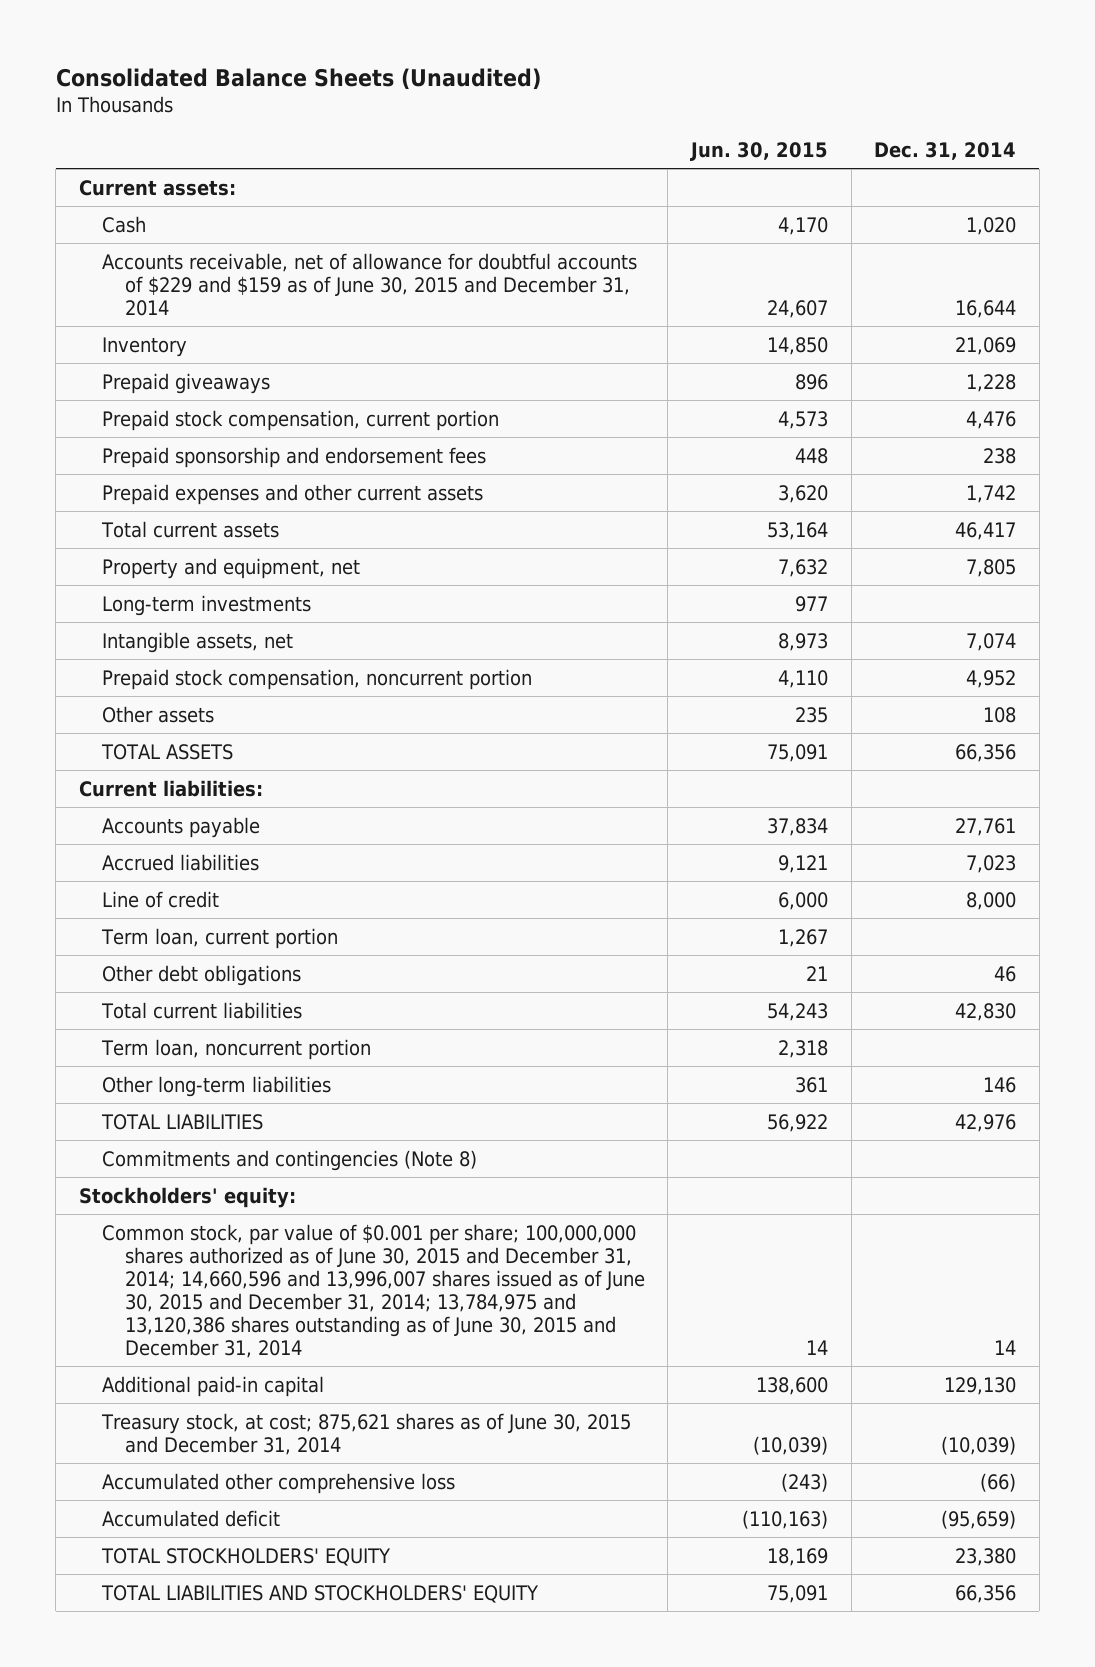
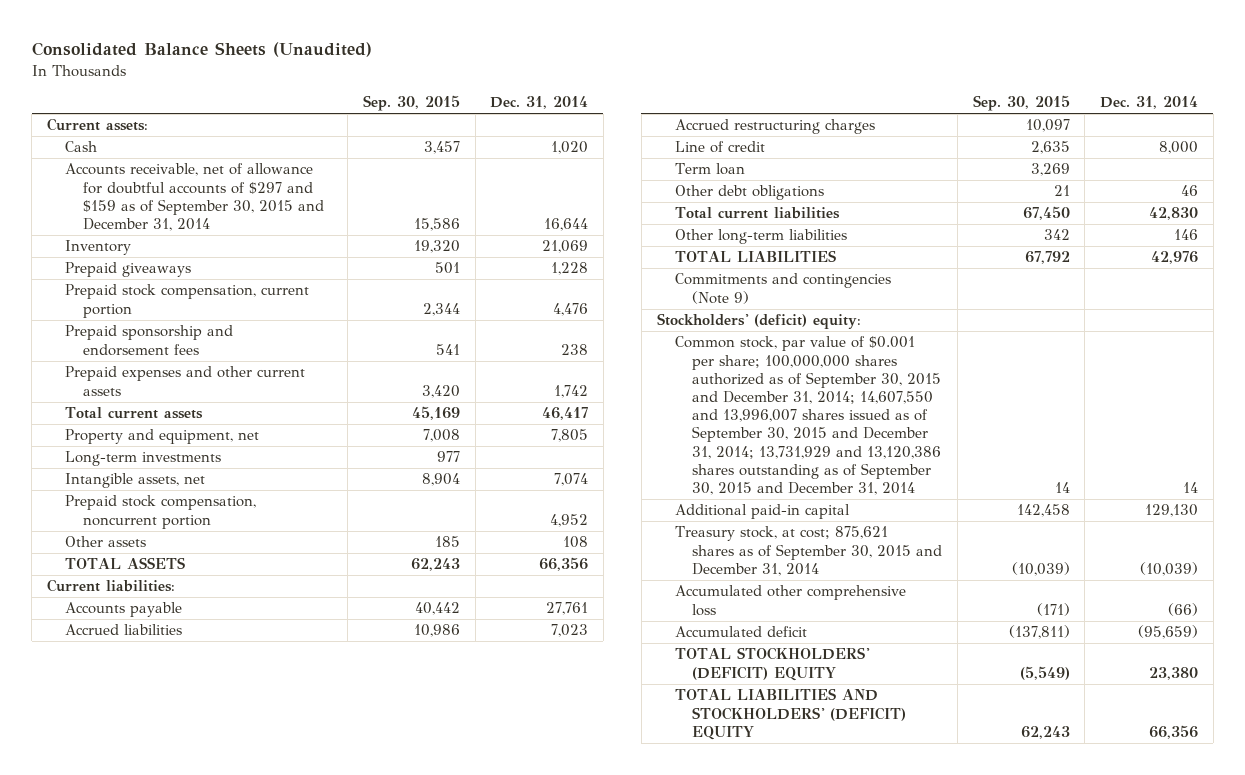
[689,141,828,161] Jun. 30, 2015 -> none
none -> [362,95,460,112] Sep. 30, 2015
[101,252,637,316] Accounts receivable, net of allowance for doubtful accounts of $229 and $159 as of June 30, 2015 and December 31, 2014 -> [64,163,324,231] Accounts receivable, net of allowance for doubtful accounts of $297 and $159 as of September 30, 2015 and December 31, 2014
none -> [674,119,875,135] Accrued restructuring charges
[100,927,338,949] Term loan, current portion -> [674,163,745,176] Term loan
[100,1038,371,1060] Term loan, noncurrent portion -> none
[101,1149,477,1171] Commitments and contingencies (Note 8) -> [674,273,891,304] Commitments and contingencies (Note 9)
[78,1186,296,1208] Stockholders' equity: -> [656,313,861,330] Stockholders' (deficit) equity:
[101,1223,645,1358] Common stock, par value of $0.001 per share; 100,000,000 shares authorized as of June 30, 2015 and December 31, 2014; 14,660,596 and 13,996,007 shares issued as of June 30, 2015 and December 31, 2014; 13,784,975 and 13,120,386 shares outstanding as of June 30, 2015 and December 31, 2014 -> [674,336,942,495] Common stock, par value of $0.001 per share; 100,000,000 shares authorized as of September 30, 2015 and December 31, 2014; 14,607,550 and 13,996,007 shares issued as of September 30, 2015 and December 31, 2014; 13,731,929 and 13,120,386 shares outstanding as of September 30, 2015 and December 31, 2014
[100,1412,631,1455] Treasury stock, at cost; 875,621 shares as of June 30, 2015 and December 31, 2014 -> [674,526,943,576] Treasury stock, at cost; 875,621 shares as of September 30, 2015 and December 31, 2014
[100,1547,391,1566] TOTAL STOCKHOLDERS' EQUITY -> [674,647,870,681] TOTAL STOCKHOLDERS' (DEFICIT) EQUITY
[100,1584,539,1603] TOTAL LIABILITIES AND STOCKHOLDERS' EQUITY -> [674,688,907,740] TOTAL LIABILITIES AND STOCKHOLDERS' (DEFICIT) EQUITY

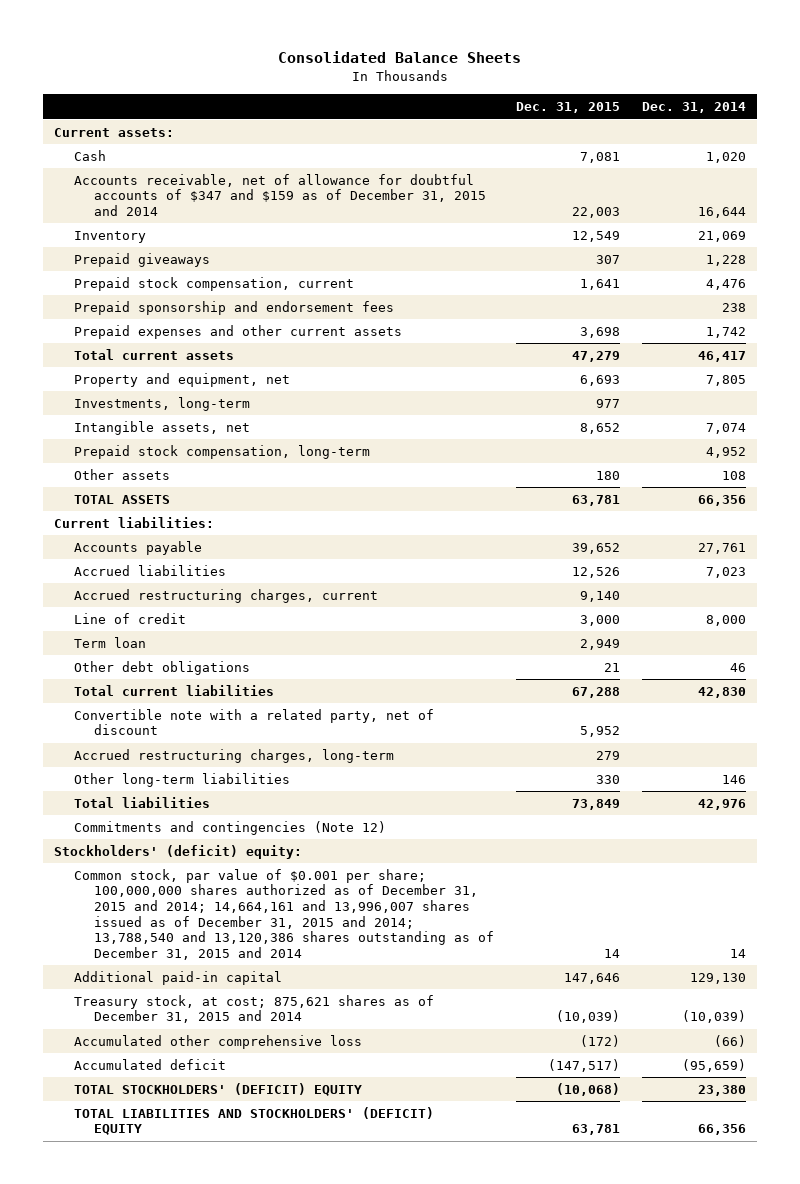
[31,42,372,58] Consolidated Balance Sheets (Unaudited) -> [278,51,522,64] Consolidated Balance Sheets
[362,95,460,112] Sep. 30, 2015 -> none
none -> [516,102,621,114] Dec. 31, 2015
[64,163,324,231] Accounts receivable, net of allowance for doubtful accounts of $297 and $159 as of September 30, 2015 and December 31, 2014 -> [73,173,486,217] Accounts receivable, net of allowance for doubtful accounts of $347 and $159 as of December 31, 2015 and 2014
[64,284,309,318] Prepaid stock compensation, current portion -> [73,276,354,291] Prepaid stock compensation, current
[64,451,221,467] Long-term investments -> [73,396,250,411] Investments, long-term
[64,495,256,529] Prepaid stock compensation, noncurrent portion -> [73,444,370,459] Prepaid stock compensation, long-term
[674,119,875,135] Accrued restructuring charges -> [73,588,378,603] Accrued restructuring charges, current
none -> [73,708,434,736] Convertible note with a related party, net of discount
none -> [73,748,394,763] Accrued restructuring charges, long-term
[674,250,836,263] TOTAL LIABILITIES -> [73,796,210,808] Total liabilities
[674,273,891,304] Commitments and contingencies (Note 9) -> [73,820,386,835] Commitments and contingencies (Note 12)
[674,336,942,495] Common stock, par value of $0.001 per share; 100,000,000 shares authorized as of September 30, 2015 and December 31, 2014; 14,607,550 and 13,996,007 shares issued as of September 30, 2015 and December 31, 2014; 13,731,929 and 13,120,386 shares outstanding as of September 30, 2015 and December 31, 2014 -> [73,868,494,960] Common stock, par value of $0.001 per share; 100,000,000 shares authorized as of December 31, 2015 and 2014; 14,664,161 and 13,996,007 shares issued as of December 31, 2015 and 2014; 13,788,540 and 13,120,386 shares outstanding as of December 31, 2015 and 2014
[674,526,943,576] Treasury stock, at cost; 875,621 shares as of September 30, 2015 and December 31, 2014 -> [73,994,434,1024] Treasury stock, at cost; 875,621 shares as of December 31, 2015 and 2014

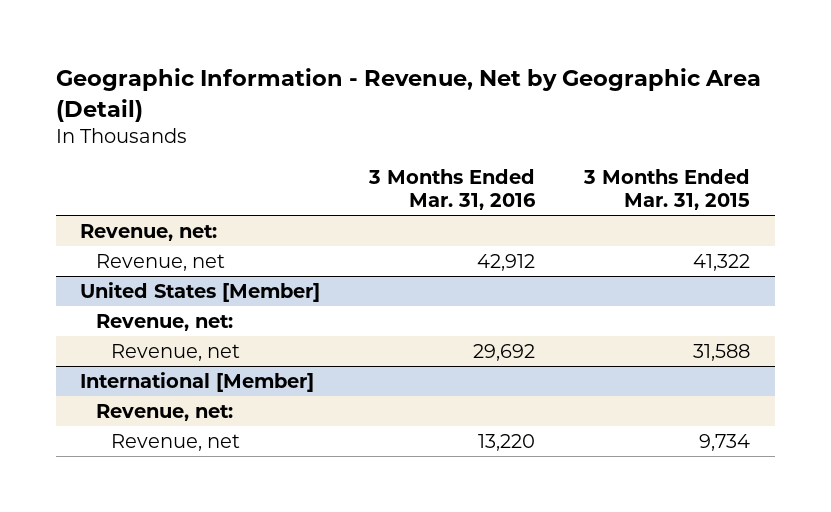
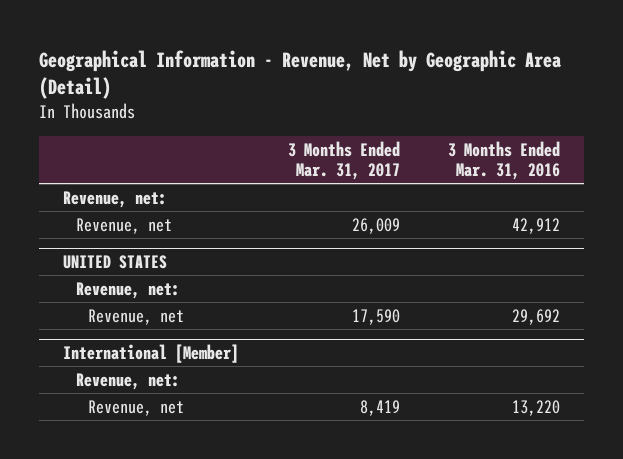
[55,68,761,122] Geographic Information - Revenue, Net by Geographic Area (Detail) -> [38,49,562,100] Geographical Information - Revenue, Net by Geographic Area (Detail)
[583,169,751,211] 3 Months Ended Mar. 31, 2015 -> none
none -> [287,140,400,181] 3 Months Ended Mar. 31, 2017
[80,281,321,302] United States [Member] -> [63,254,168,269] UNITED STATES

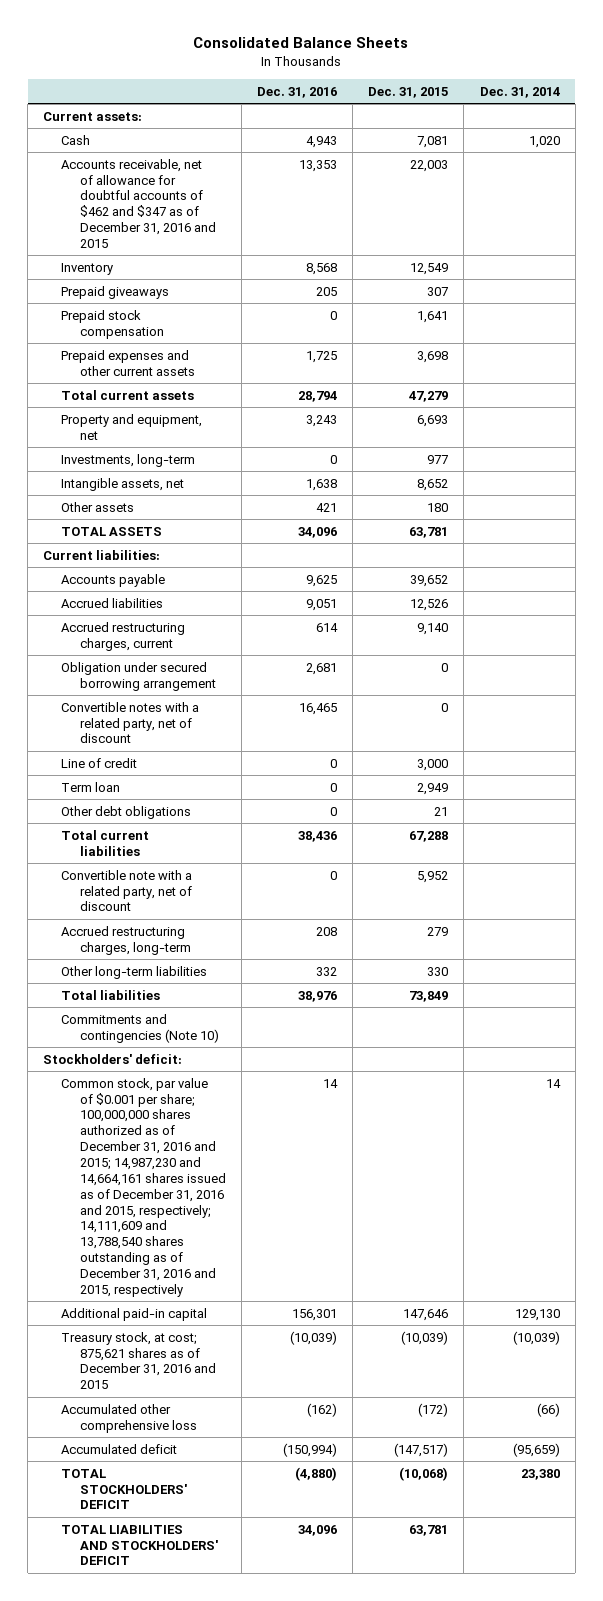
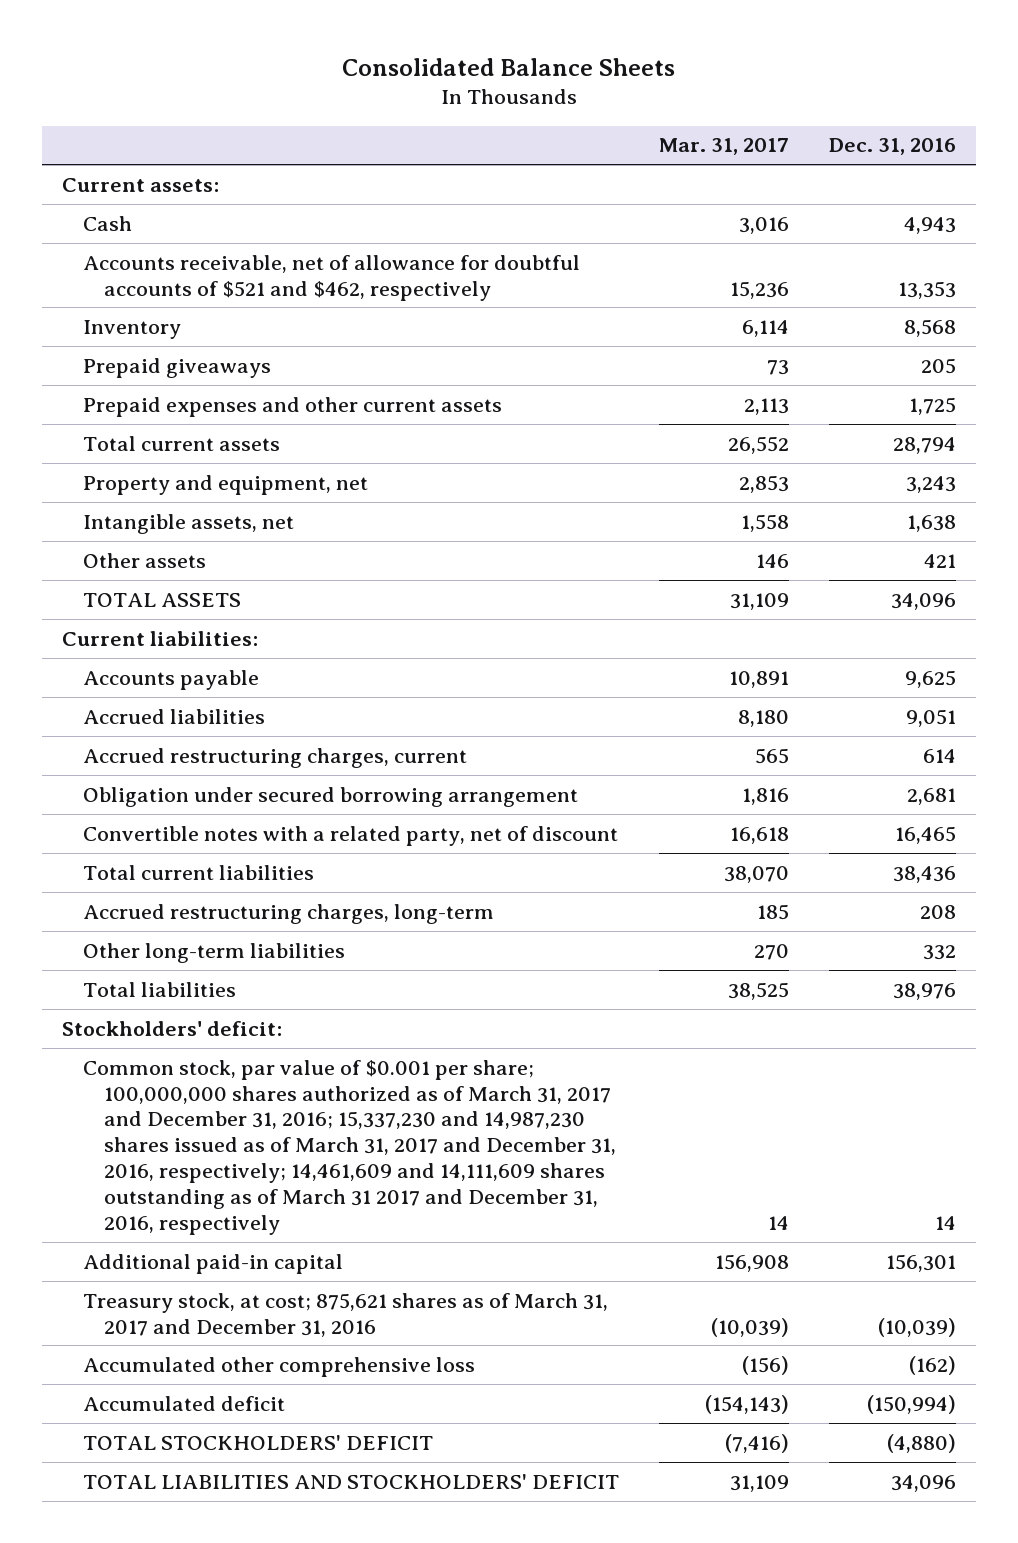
[368,86,449,98] Dec. 31, 2015 -> none
[479,86,560,98] Dec. 31, 2014 -> none
none -> [659,138,790,156] Mar. 31, 2017
[61,158,216,248] Accounts receivable, net of allowance for doubtful accounts of $462 and $347 as of December 31, 2016 and 2015 -> [83,254,581,301] Accounts receivable, net of allowance for doubtful accounts of $521 and $462, respectively
[61,309,164,339] Prepaid stock compensation -> none
[61,453,196,467] Investments, long-term -> none
[61,757,138,768] Line of credit -> none
[61,781,121,792] Term loan -> none
[61,805,192,819] Other debt obligations -> none
[61,869,193,912] Convertible note with a related party, net of discount -> none
[61,1013,219,1043] Commitments and contingencies (Note 10) -> none
[61,1077,226,1297] Common stock, par value of $0.001 per share; 100,000,000 shares authorized as of December 31, 2016 and 2015; 14,987,230 and 14,664,161 shares issued as of December 31, 2016 and 2015, respectively; 14,111,609 and 13,788,540 shares outstanding as of December 31, 2016 and 2015, respectively -> [83,1059,617,1236] Common stock, par value of $0.001 per share; 100,000,000 shares authorized as of March 31, 2017 and December 31, 2016; 15,337,230 and 14,987,230 shares issued as of March 31, 2017 and December 31, 2016, respectively; 14,461,609 and 14,111,609 shares outstanding as of March 31 2017 and December 31, 2016, respectively
[61,1331,216,1390] Treasury stock, at cost; 875,621 shares as of December 31, 2016 and 2015 -> [83,1292,609,1337] Treasury stock, at cost; 875,621 shares as of March 31, 2017 and December 31, 2016

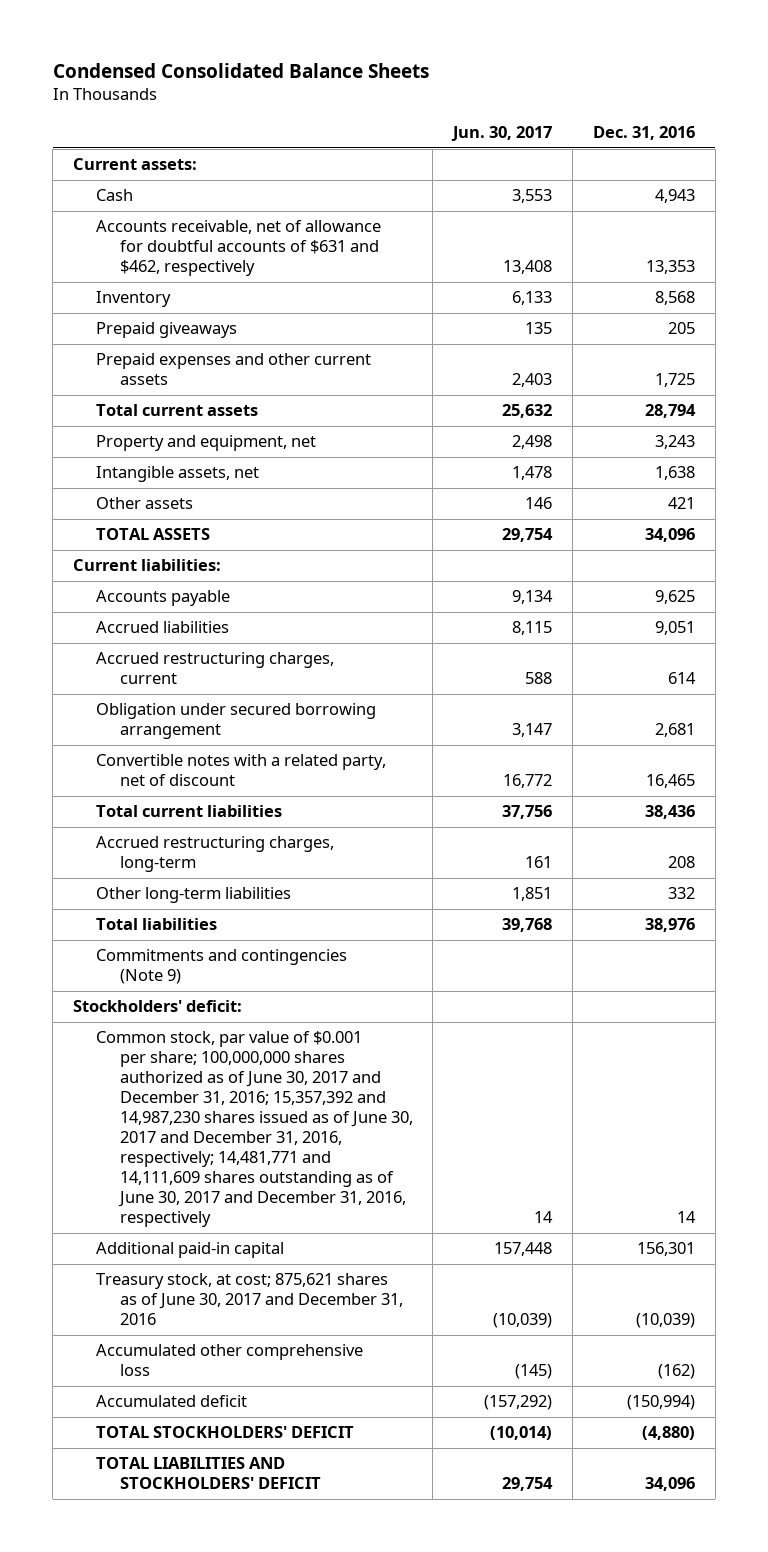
[342,57,676,76] Consolidated Balance Sheets -> [52,62,429,78] Condensed Consolidated Balance Sheets
[659,138,790,156] Mar. 31, 2017 -> none
none -> [451,125,553,141] Jun. 30, 2017
[83,254,581,301] Accounts receivable, net of allowance for doubtful accounts of $521 and $462, respectively -> [96,220,382,277] Accounts receivable, net of allowance for doubtful accounts of $631 and $462, respectively
none -> [96,949,348,985] Commitments and contingencies (Note 9)
[83,1059,617,1236] Common stock, par value of $0.001 per share; 100,000,000 shares authorized as of March 31, 2017 and December 31, 2016; 15,337,230 and 14,987,230 shares issued as of March 31, 2017 and December 31, 2016, respectively; 14,461,609 and 14,111,609 shares outstanding as of March 31 2017 and December 31, 2016, respectively -> [96,1031,413,1227] Common stock, par value of $0.001 per share; 100,000,000 shares authorized as of June 30, 2017 and December 31, 2016; 15,357,392 and 14,987,230 shares issued as of June 30, 2017 and December 31, 2016, respectively; 14,481,771 and 14,111,609 shares outstanding as of June 30, 2017 and December 31, 2016, respectively
[83,1292,609,1337] Treasury stock, at cost; 875,621 shares as of March 31, 2017 and December 31, 2016 -> [96,1273,403,1326] Treasury stock, at cost; 875,621 shares as of June 30, 2017 and December 31, 2016

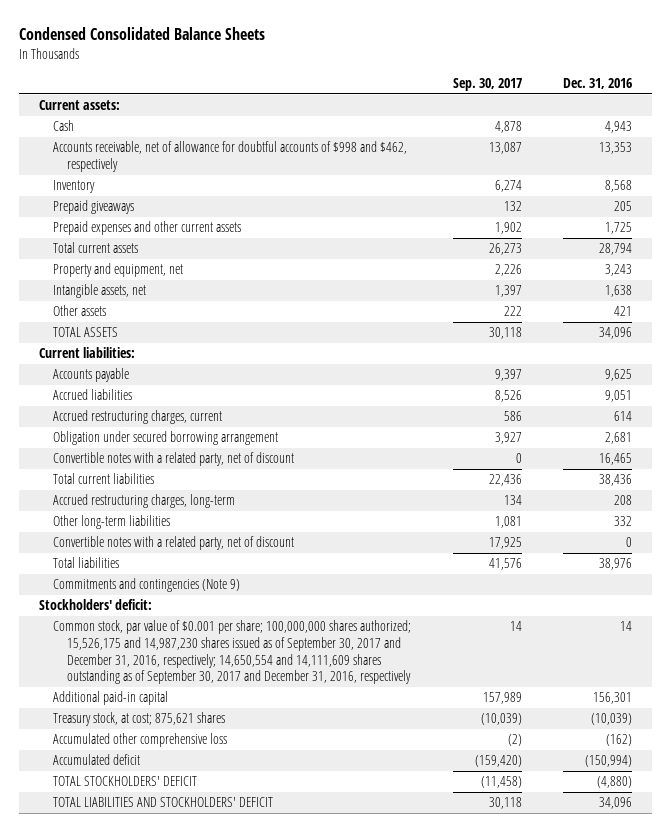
[451,125,553,141] Jun. 30, 2017 -> none
none -> [452,78,522,92] Sep. 30, 2017
[96,220,382,277] Accounts receivable, net of allowance for doubtful accounts of $631 and $462, respectively -> [53,141,408,172] Accounts receivable, net of allowance for doubtful accounts of $998 and $462, respectively
none -> [53,536,295,551] Convertible notes with a related party, net of discount
[96,1031,413,1227] Common stock, par value of $0.001 per share; 100,000,000 shares authorized as of June 30, 2017 and December 31, 2016; 15,357,392 and 14,987,230 shares issued as of June 30, 2017 and December 31, 2016, respectively; 14,481,771 and 14,111,609 shares outstanding as of June 30, 2017 and December 31, 2016, respectively -> [53,620,412,685] Common stock, par value of $0.001 per share; 100,000,000 shares authorized; 15,526,175 and 14,987,230 shares issued as of September 30, 2017 and December 31, 2016, respectively; 14,650,554 and 14,111,609 shares outstanding as of September 30, 2017 and December 31, 2016, respectively
[96,1273,403,1326] Treasury stock, at cost; 875,621 shares as of June 30, 2017 and December 31, 2016 -> [53,712,226,727] Treasury stock, at cost; 875,621 shares

